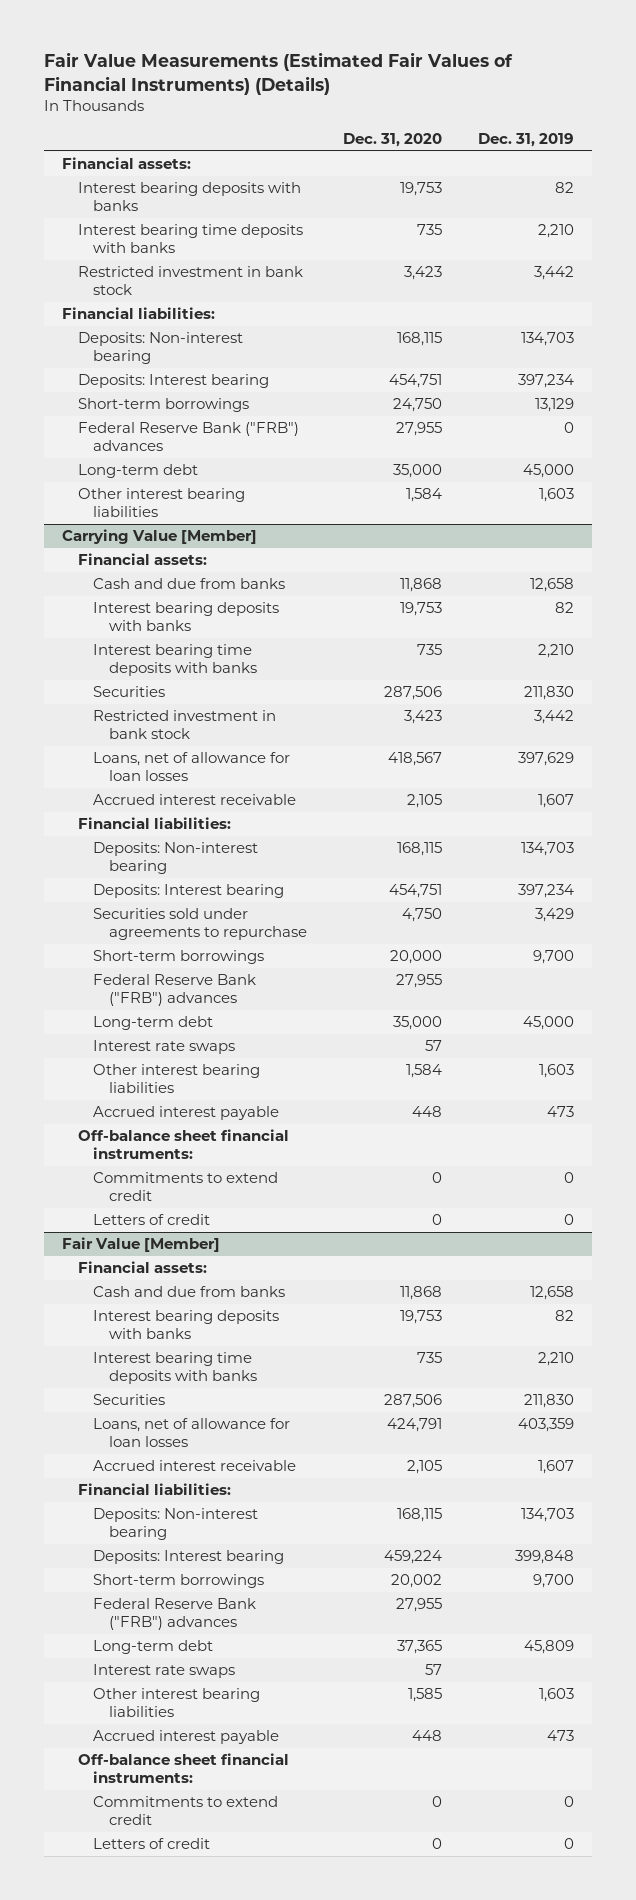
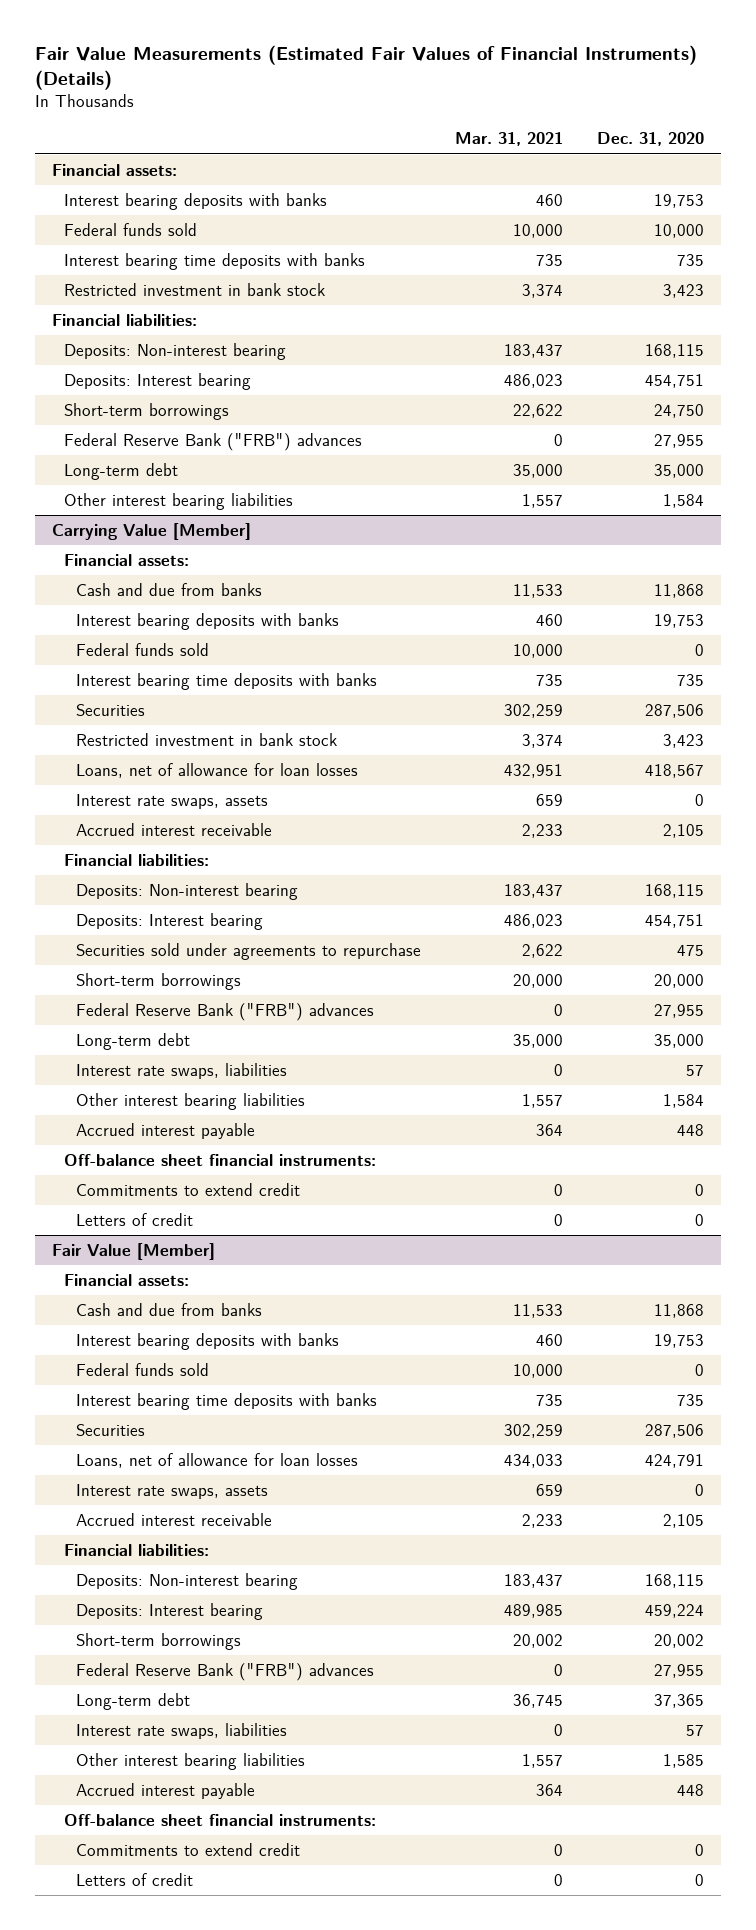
[477,133,574,148] Dec. 31, 2019 -> none
none -> [454,132,563,147] Mar. 31, 2021
none -> [63,222,197,236] Federal funds sold
none -> [75,642,209,656] Federal funds sold
none -> [75,793,268,809] Interest rate swaps, assets
[401,908,442,923] 4,750 -> [676,943,704,956] 475
[93,1040,236,1055] Interest rate swaps -> [75,1062,287,1079] Interest rate swaps, liabilities
none -> [75,1362,209,1376] Federal funds sold
none -> [75,1483,268,1499] Interest rate swaps, assets
[93,1664,236,1679] Interest rate swaps -> [75,1722,287,1739] Interest rate swaps, liabilities

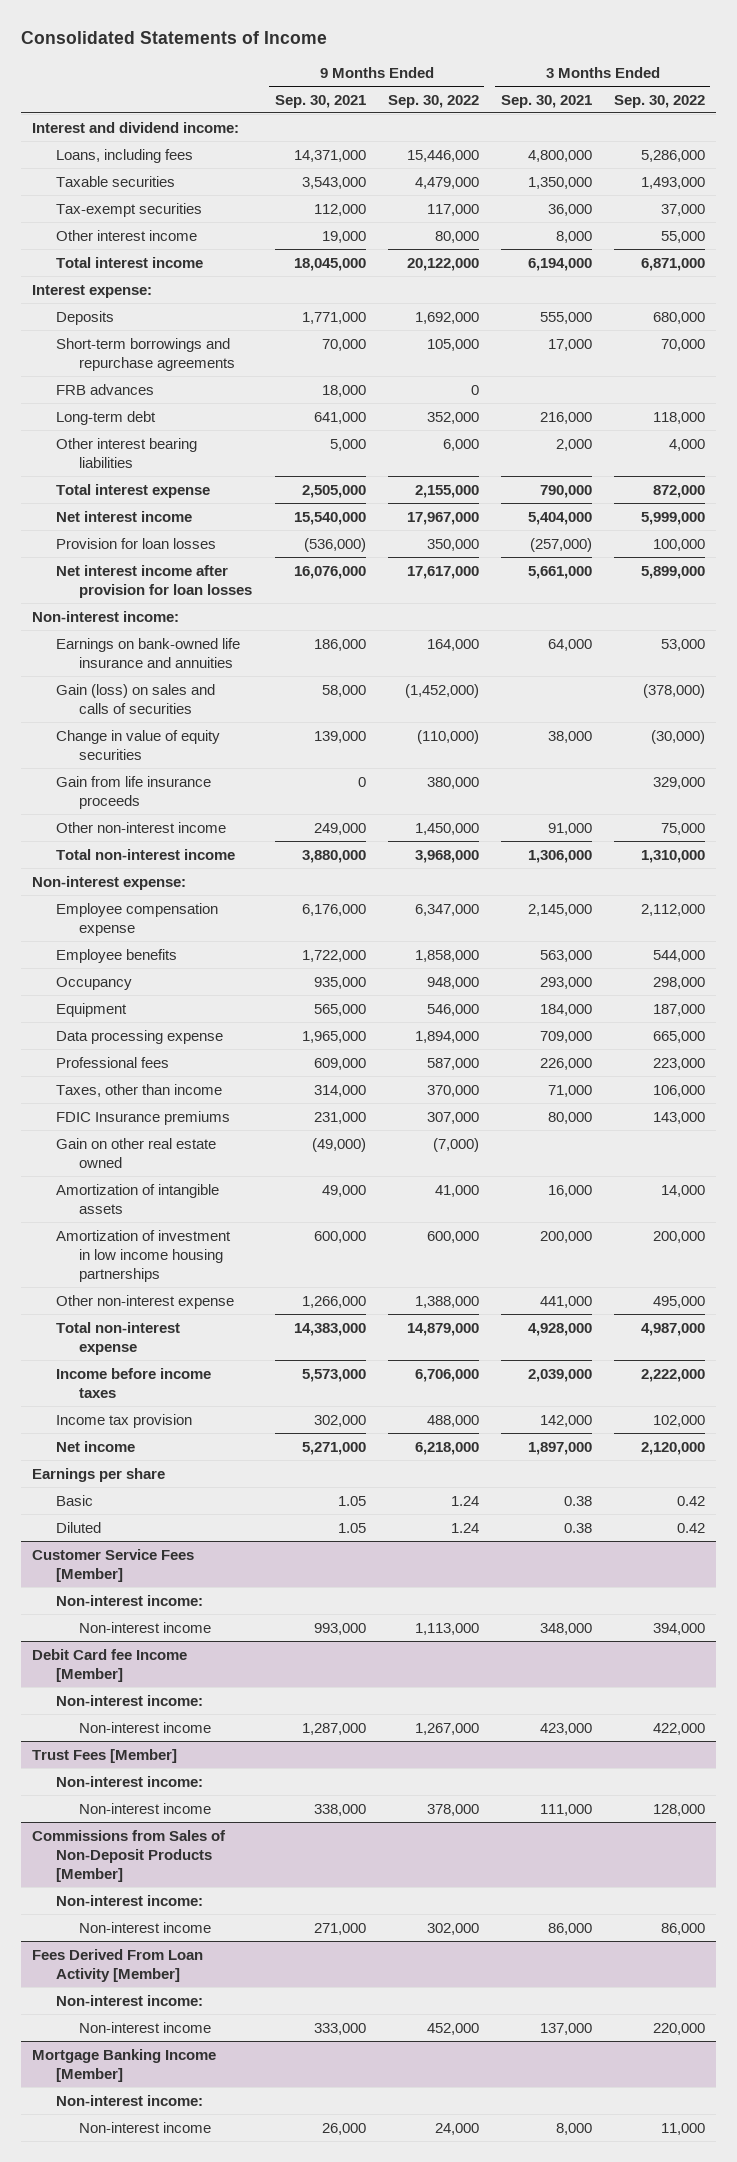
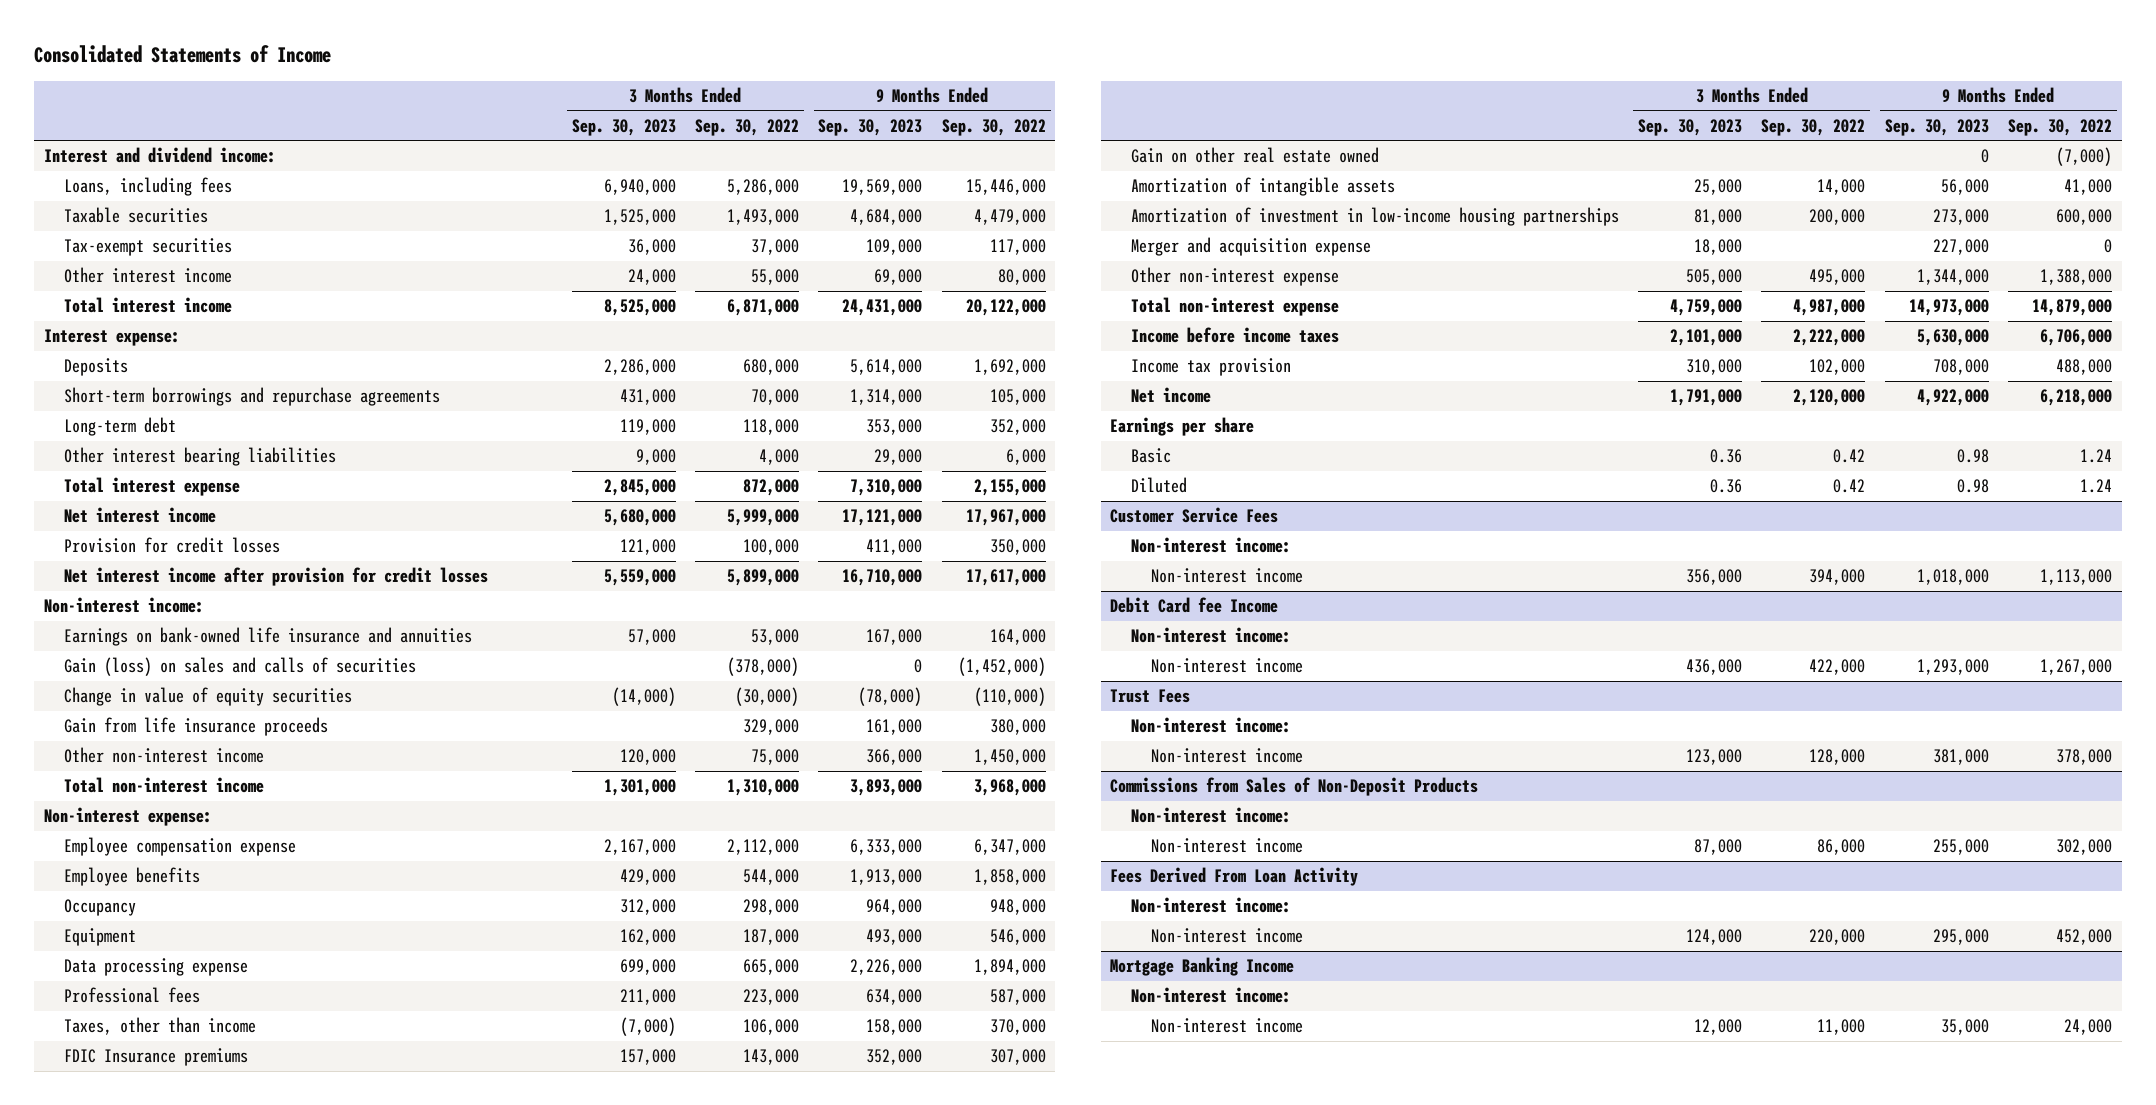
[274,94,366,108] Sep. 30, 2021 -> none
[500,94,592,108] Sep. 30, 2021 -> none
none -> [571,118,676,136] Sep. 30, 2023
none -> [818,118,923,136] Sep. 30, 2023
[55,383,154,395] FRB advances -> none
[55,537,216,549] Provision for loan losses -> [64,537,281,554] Provision for credit losses
[55,564,253,598] Net interest income after provision for loan losses -> [64,567,489,587] Net interest income after provision for credit losses
[55,1229,231,1282] Amortization of investment in low income housing partnerships -> [1130,207,1619,227] Amortization of investment in low-income housing partnerships
none -> [1130,237,1371,257] Merger and acquisition expense
[32,1548,195,1582] Customer Service Fees [Member] -> [1110,507,1279,524] Customer Service Fees
[32,1648,188,1682] Debit Card fee Income [Member] -> [1110,597,1279,614] Debit Card fee Income
[32,1748,178,1763] Trust Fees [Member] -> [1110,689,1191,704] Trust Fees
[32,1829,227,1882] Commissions from Sales of Non-Deposit Products [Member] -> [1110,777,1479,797] Commissions from Sales of Non-Deposit Products
[32,1948,204,1982] Fees Derived From Loan Activity [Member] -> [1110,867,1359,887] Fees Derived From Loan Activity
[32,2048,217,2082] Mortgage Banking Income [Member] -> [1110,957,1295,977] Mortgage Banking Income

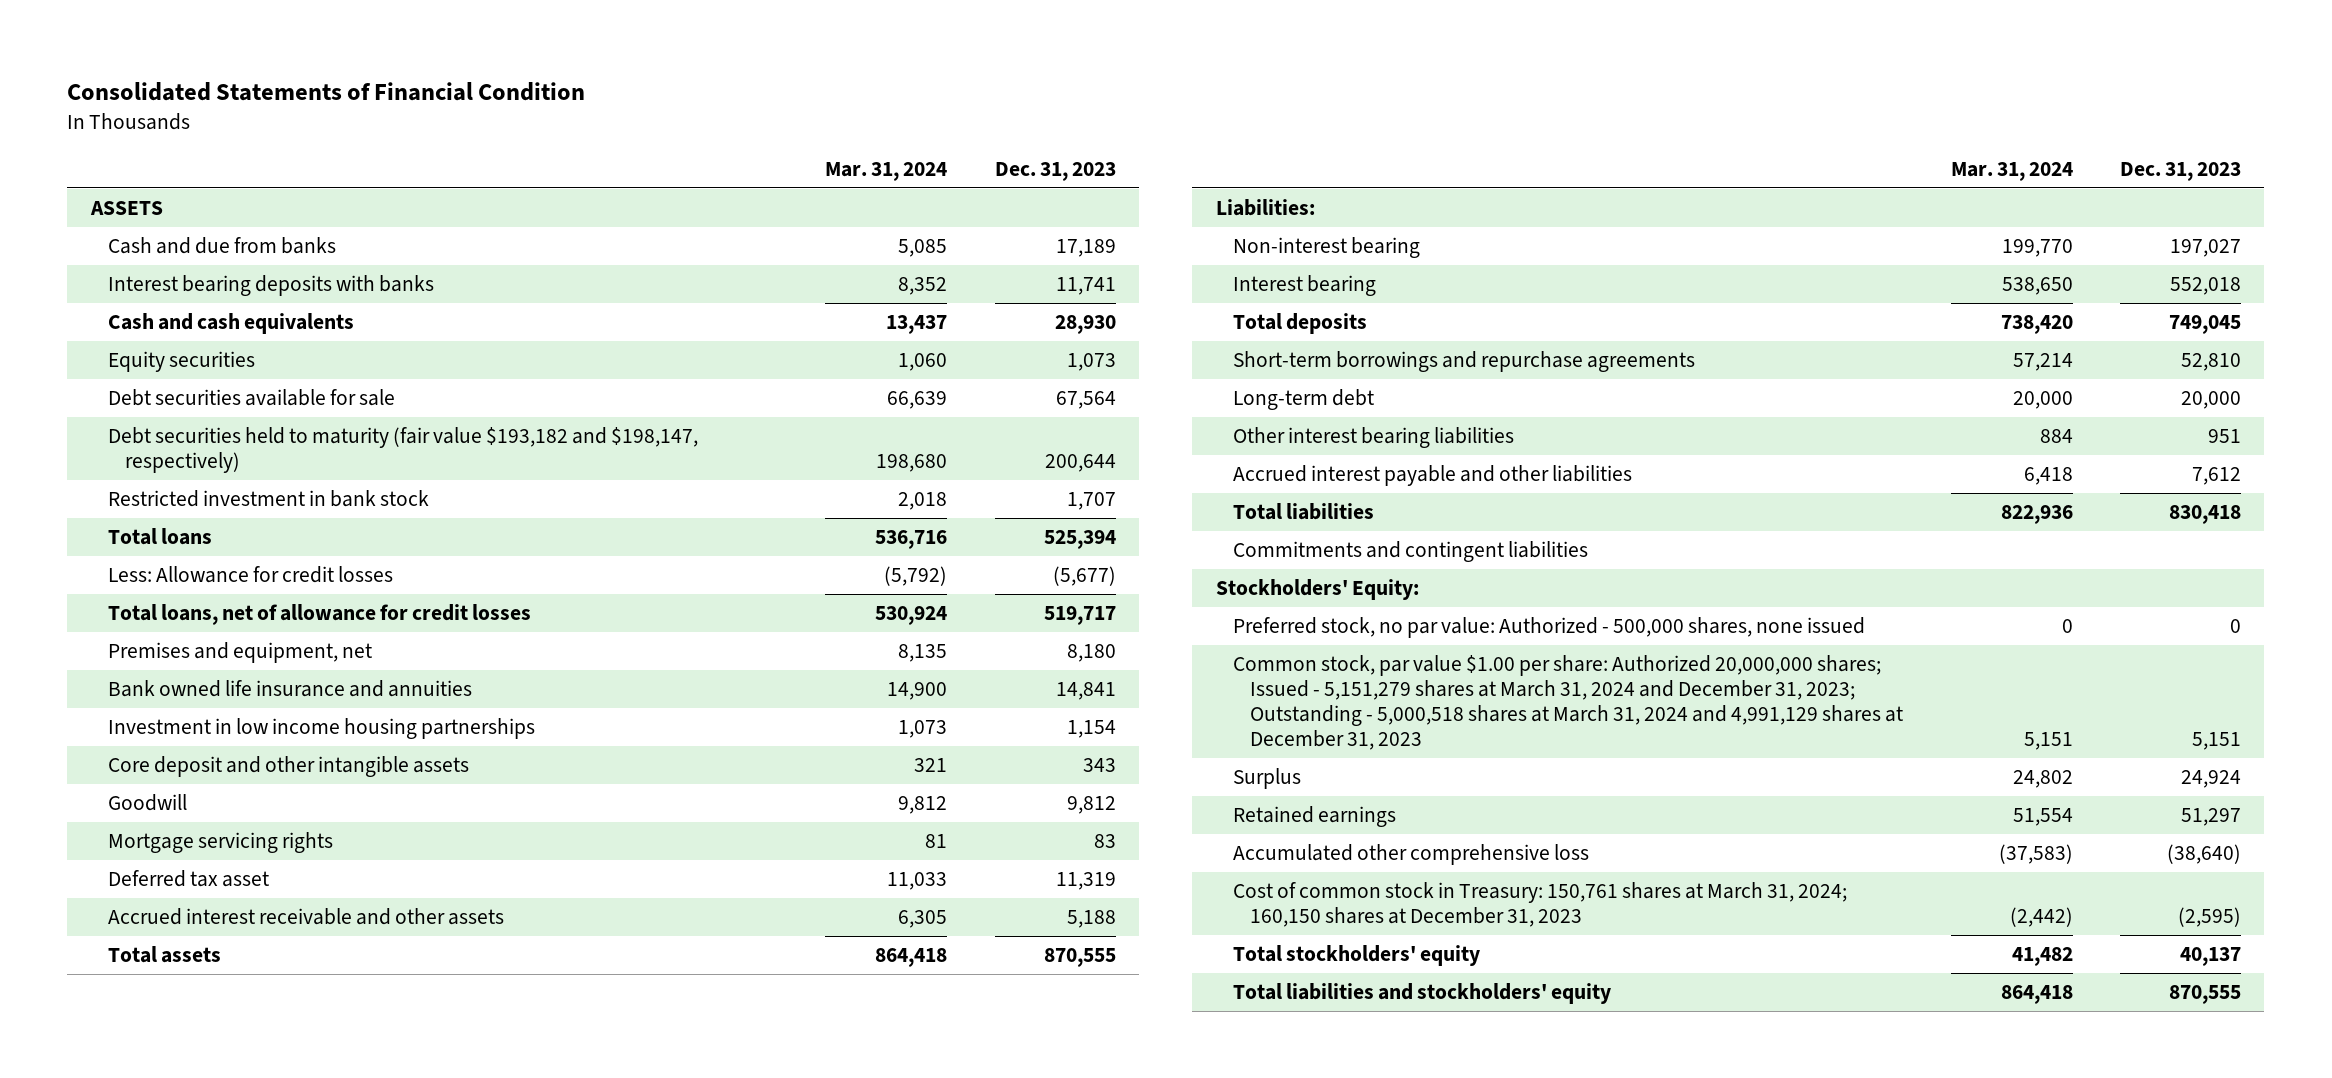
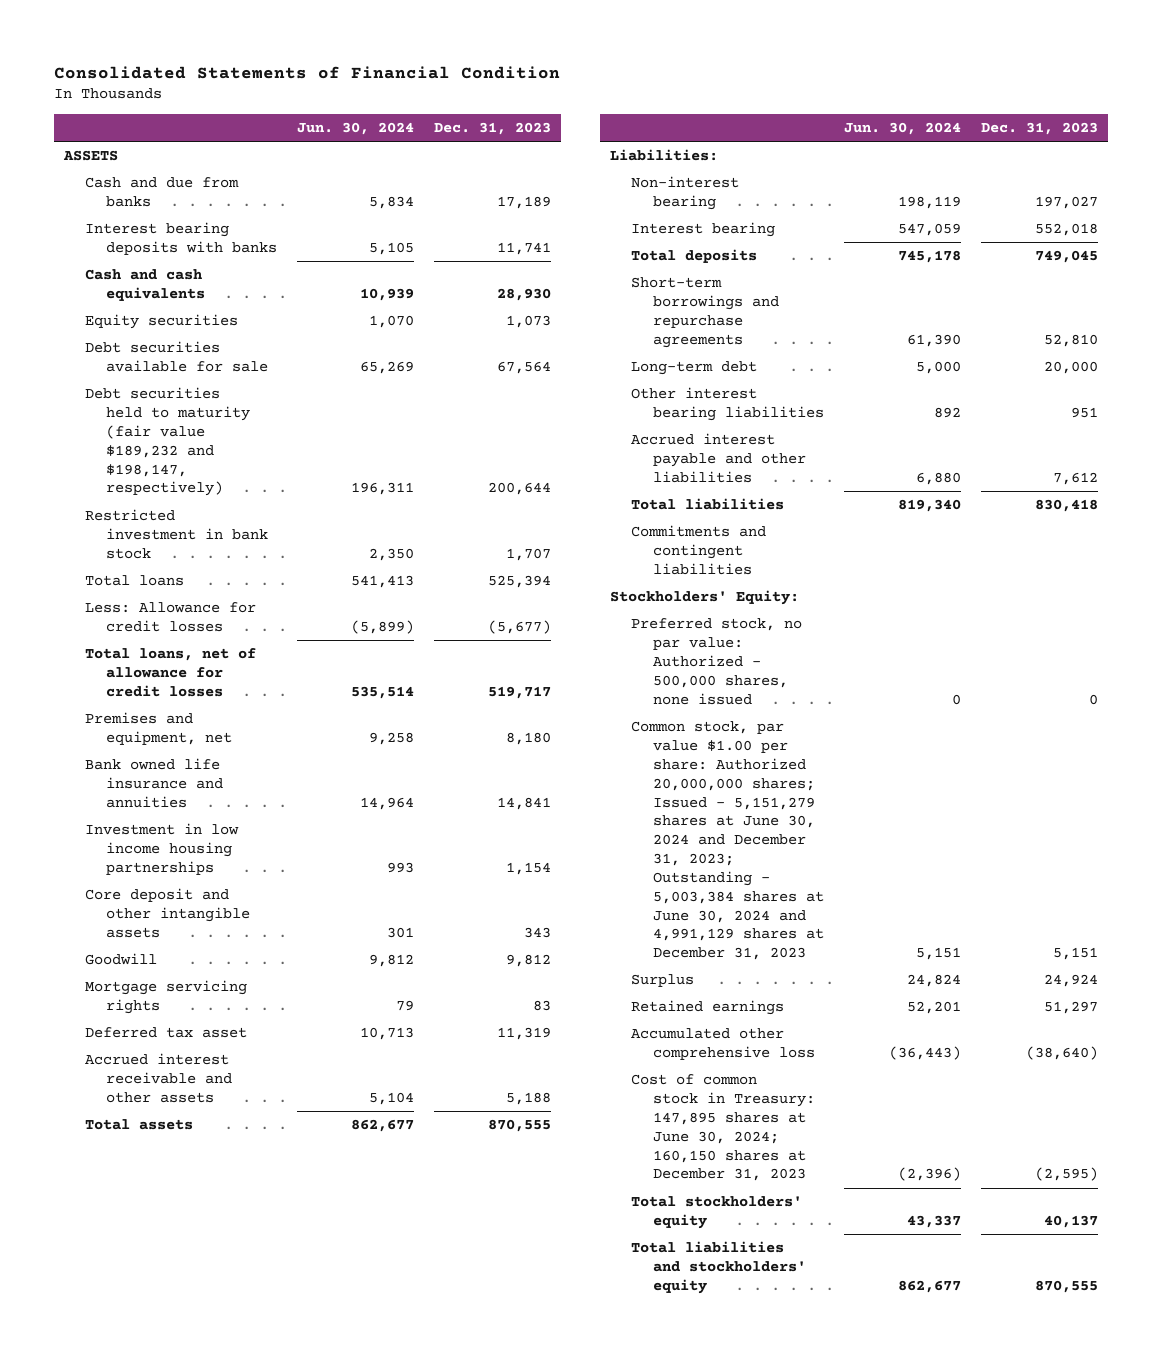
[825,162,948,182] Mar. 31, 2024 -> none
none -> [297,122,415,136] Jun. 30, 2024
[108,426,699,473] Debt securities held to maturity (fair value $193,182 and $198,147, respectively) -> [85,387,251,497] Debt securities held to maturity (fair value $189,232 and $198,147, respectively)
[1233,654,1904,751] Common stock, par value $1.00 per share: Authorized 20,000,000 shares; Issued - 5,151,279 shares at March 31, 2024 and December 31, 2023; Outstanding - 5,000,518 shares at March 31, 2024 and 4,991,129 shares at December 31, 2023 -> [631,721,824,961] Common stock, par value $1.00 per share: Authorized 20,000,000 shares; Issued - 5,151,279 shares at June 30, 2024 and December 31, 2023; Outstanding - 5,003,384 shares at June 30, 2024 and 4,991,129 shares at December 31, 2023
[1233,881,1848,927] Cost of common stock in Treasury: 150,761 shares at March 31, 2024; 160,150 shares at December 31, 2023 -> [631,1074,815,1182] Cost of common stock in Treasury: 147,895 shares at June 30, 2024; 160,150 shares at December 31, 2023

